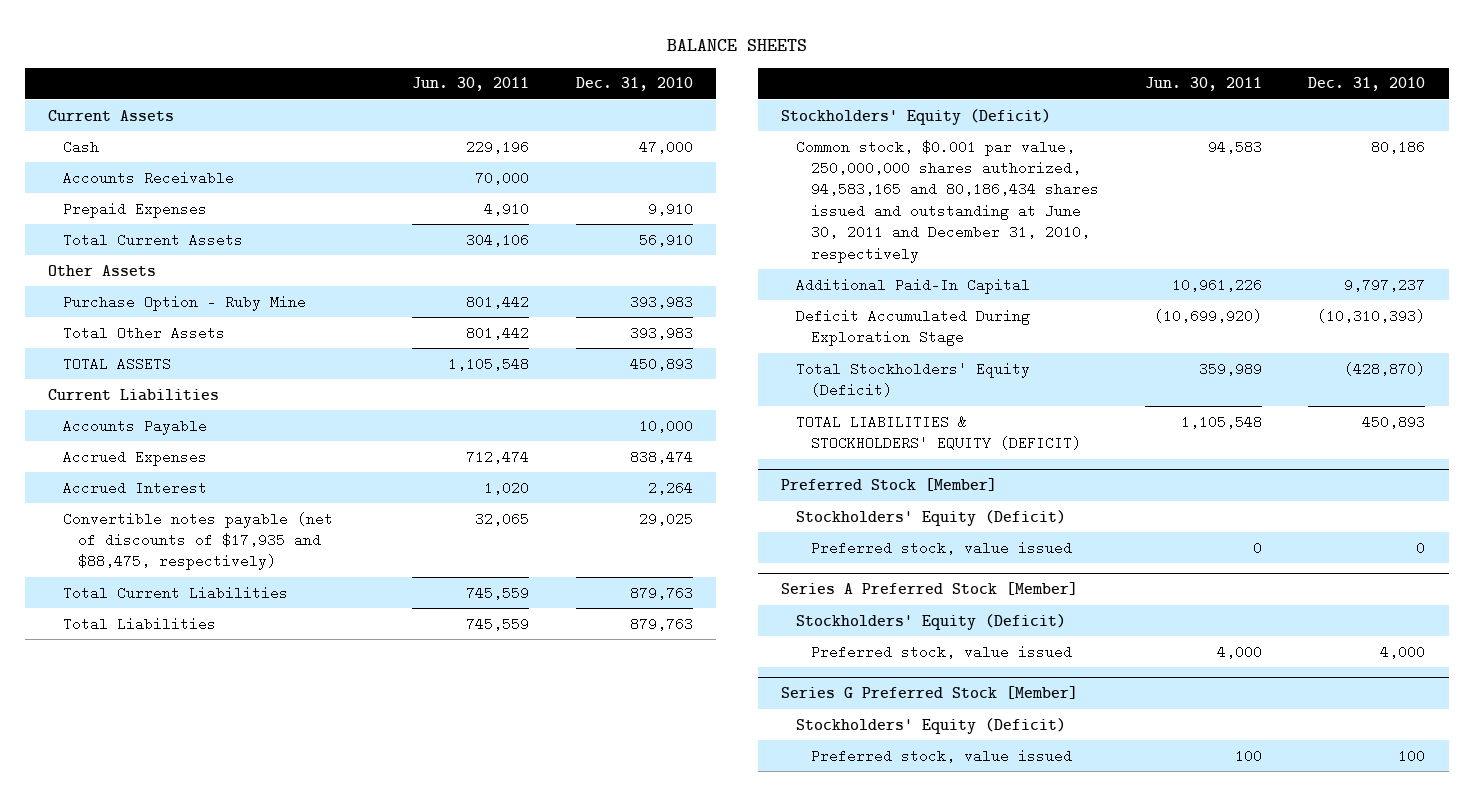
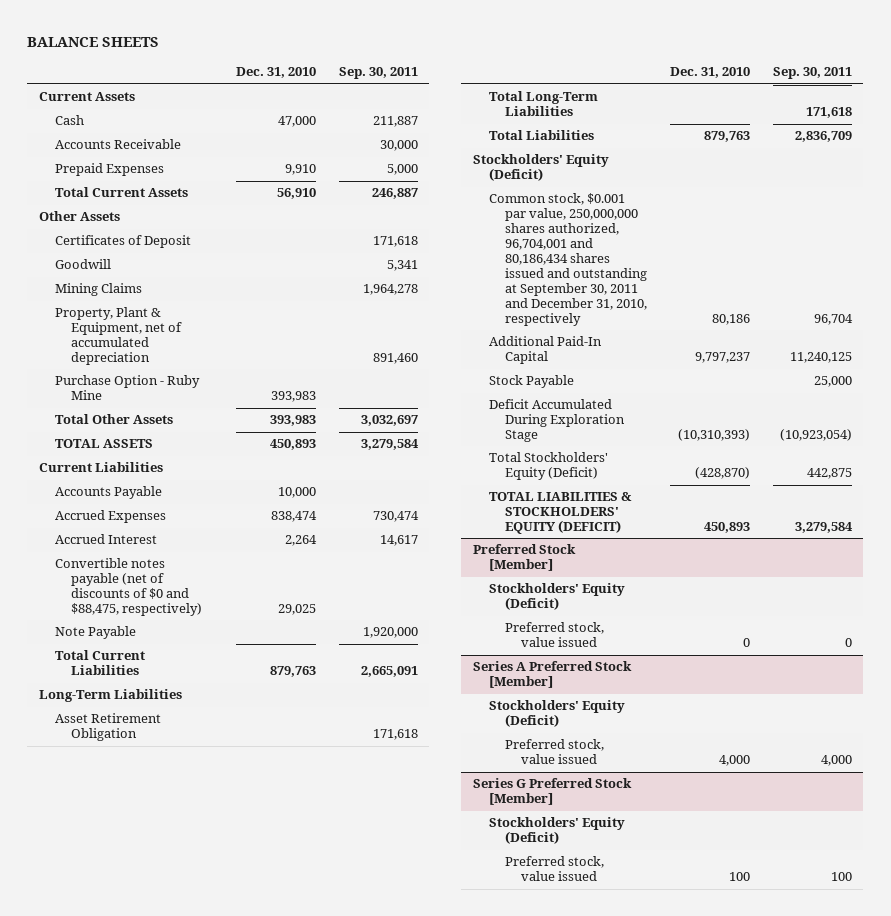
[412,77,530,92] Jun. 30, 2011 -> none
none -> [338,67,418,80] Sep. 30, 2011
none -> [54,235,191,249] Certificates of Deposit
none -> [54,259,111,270] Goodwill
none -> [54,283,142,297] Mining Claims
none -> [54,307,182,366] Property, Plant & Equipment, net of accumulated depreciation
[63,511,334,571] Convertible notes payable (net of discounts of $17,935 and $88,475, respectively) -> [54,558,202,617] Convertible notes payable (net of discounts of $0 and $88,475, respectively)
none -> [54,626,136,640] Note Payable
none -> [38,689,182,703] Long-Term Liabilities
none -> [54,713,161,742] Asset Retirement Obligation
none -> [488,91,598,117] Total Long-Term Liabilities
[795,139,1099,263] Common stock, $0.001 par value, 250,000,000 shares authorized, 94,583,165 and 80,186,434 shares issued and outstanding at June 30, 2011 and December 31, 2010, respectively -> [488,193,647,326] Common stock, $0.001 par value, 250,000,000 shares authorized, 96,704,001 and 80,186,434 shares issued and outstanding at September 30, 2011 and December 31, 2010, respectively
none -> [488,375,574,389] Stock Payable

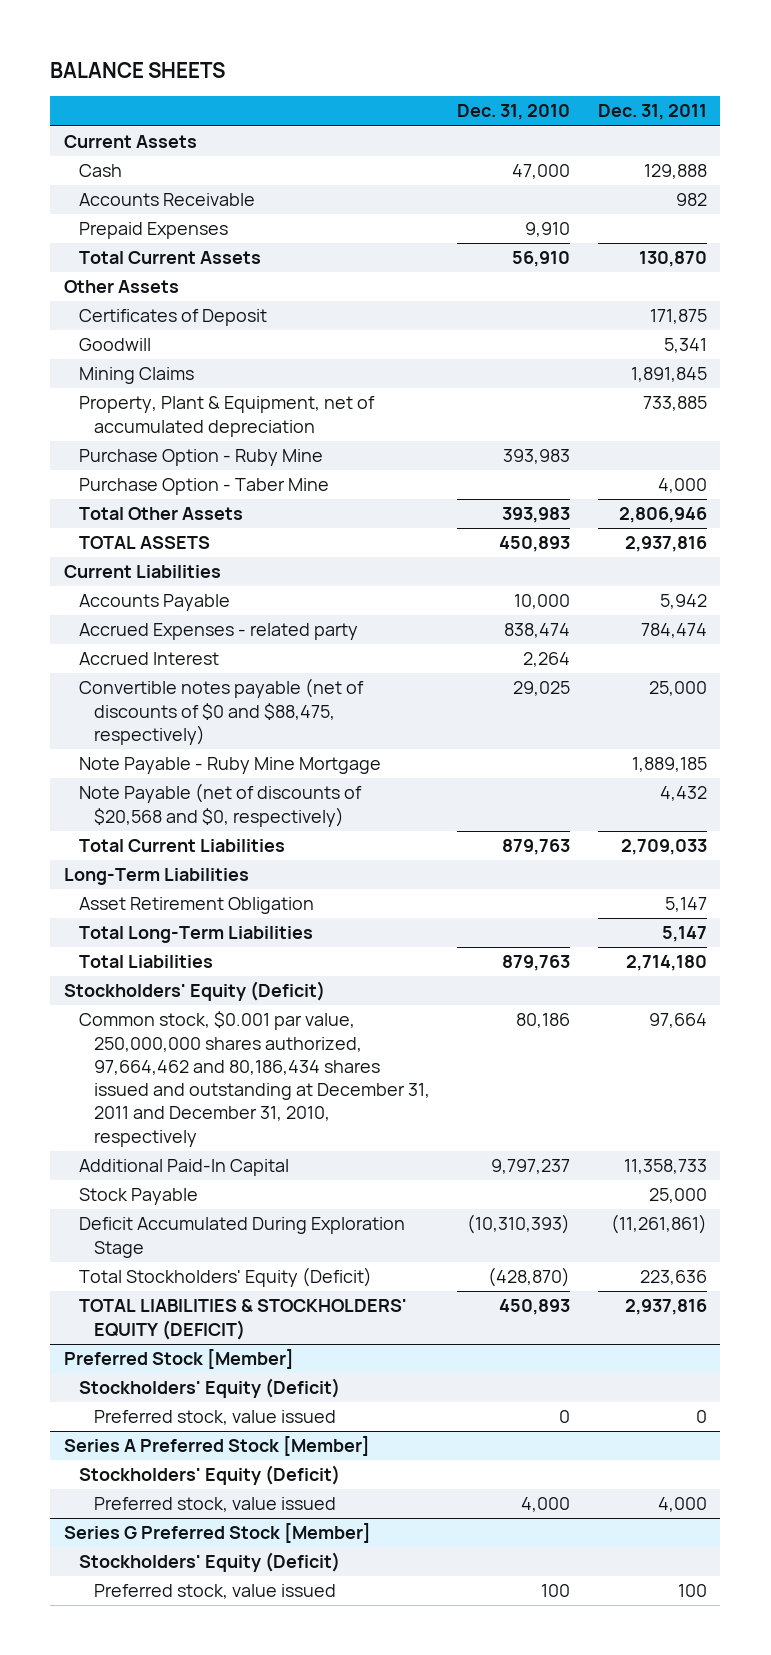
[338,67,418,80] Sep. 30, 2011 -> none
none -> [597,104,707,121] Dec. 31, 2011
none -> [78,478,329,496] Purchase Option - Taber Mine
[54,510,166,524] Accrued Expenses -> [78,623,358,641] Accrued Expenses - related party
none -> [78,757,381,775] Note Payable - Ruby Mine Mortgage
[54,626,136,640] Note Payable -> [78,783,362,827] Note Payable (net of discounts of $20,568 and $0, respectively)
[488,193,647,326] Common stock, $0.001 par value, 250,000,000 shares authorized, 96,704,001 and 80,186,434 shares issued and outstanding at September 30, 2011 and December 31, 2010, respectively -> [78,1011,430,1147] Common stock, $0.001 par value, 250,000,000 shares authorized, 97,664,462 and 80,186,434 shares issued and outstanding at December 31, 2011 and December 31, 2010, respectively

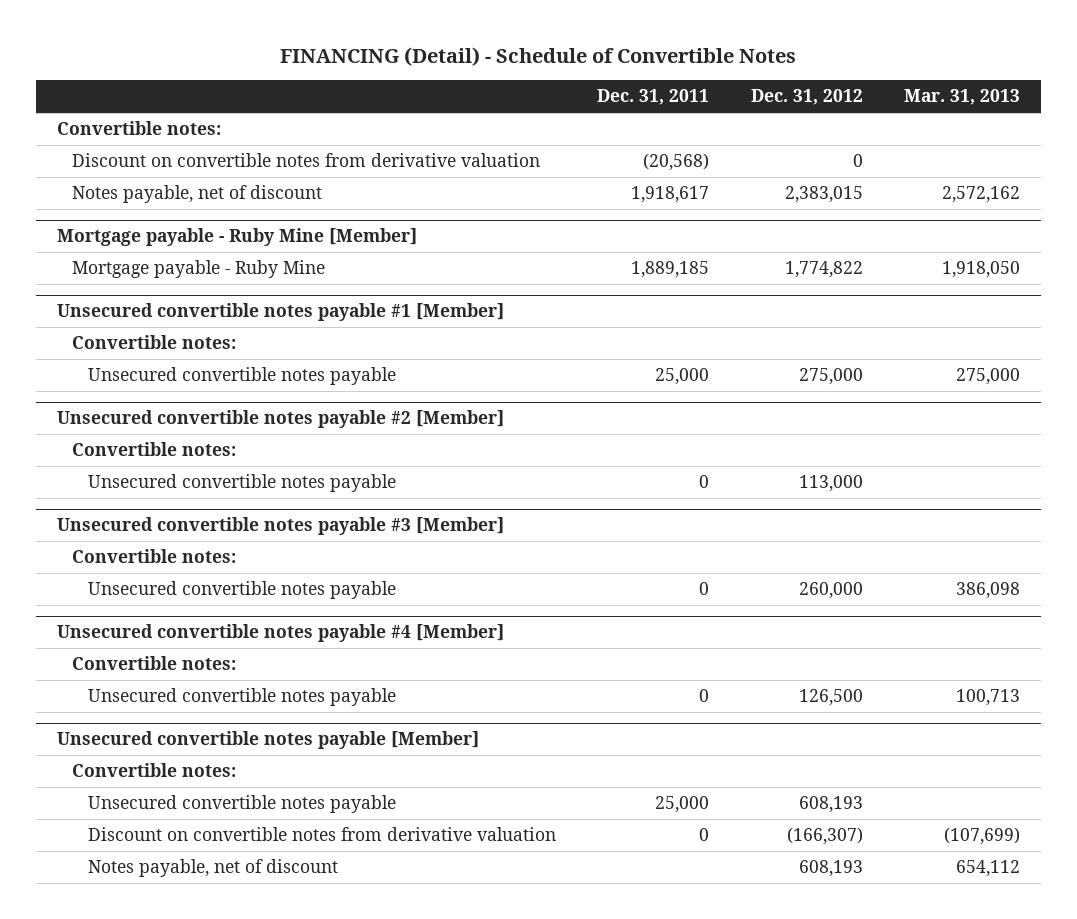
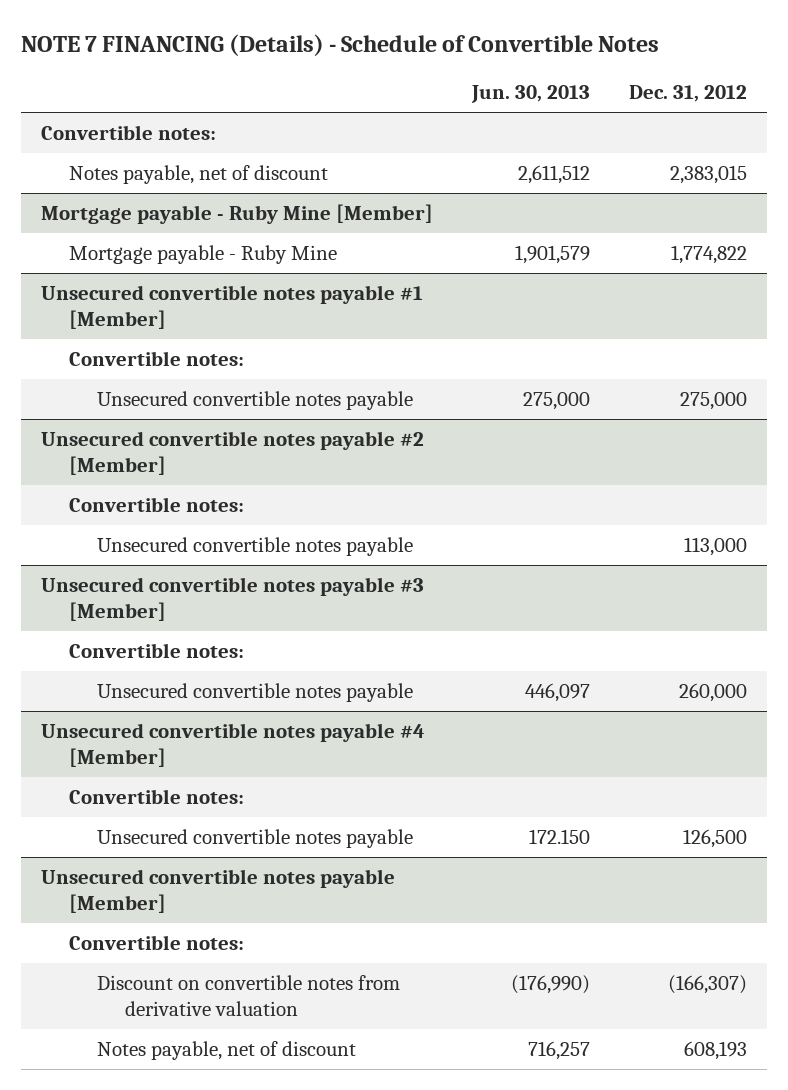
[280,46,797,66] FINANCING (Detail) - Schedule of Convertible Notes -> [20,34,659,57] NOTE 7 FINANCING (Details) - Schedule of Convertible Notes
[597,89,710,106] Dec. 31, 2011 -> none
[904,89,1021,106] Mar. 31, 2013 -> none
none -> [471,85,591,104] Jun. 30, 2013
[72,153,541,168] Discount on convertible notes from derivative valuation -> none
[87,795,396,814] Unsecured convertible notes payable -> none

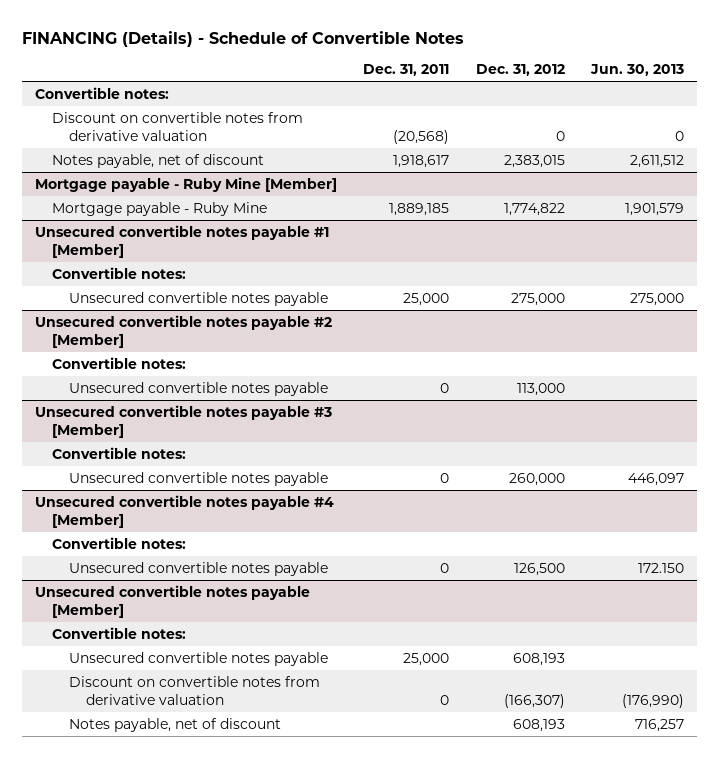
[20,34,659,57] NOTE 7 FINANCING (Details) - Schedule of Convertible Notes -> [21,30,464,47] FINANCING (Details) - Schedule of Convertible Notes
none -> [363,64,450,77] Dec. 31, 2011
none -> [51,111,303,141] Discount on convertible notes from derivative valuation
none -> [68,651,328,666] Unsecured convertible notes payable

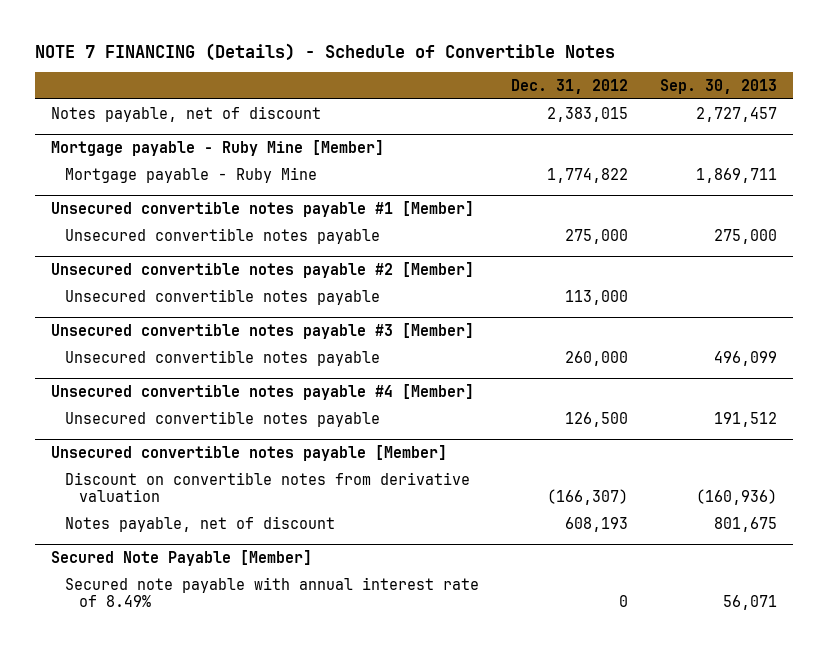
[21,30,464,47] FINANCING (Details) - Schedule of Convertible Notes -> [34,42,615,61] NOTE 7 FINANCING (Details) - Schedule of Convertible Notes
[363,64,450,77] Dec. 31, 2011 -> none
[590,64,685,77] Jun. 30, 2013 -> none
none -> [660,78,778,94] Sep. 30, 2013
[34,86,169,99] Convertible notes: -> none
[51,111,303,141] Discount on convertible notes from derivative valuation -> none
[51,266,186,279] Convertible notes: -> none
[51,356,186,369] Convertible notes: -> none
[51,446,186,459] Convertible notes: -> none
[51,536,186,549] Convertible notes: -> none
[51,626,186,639] Convertible notes: -> none
[68,651,328,666] Unsecured convertible notes payable -> none
none -> [50,550,312,567] Secured Note Payable [Member]
none -> [64,576,479,608] Secured note payable with annual interest rate of 8.49%

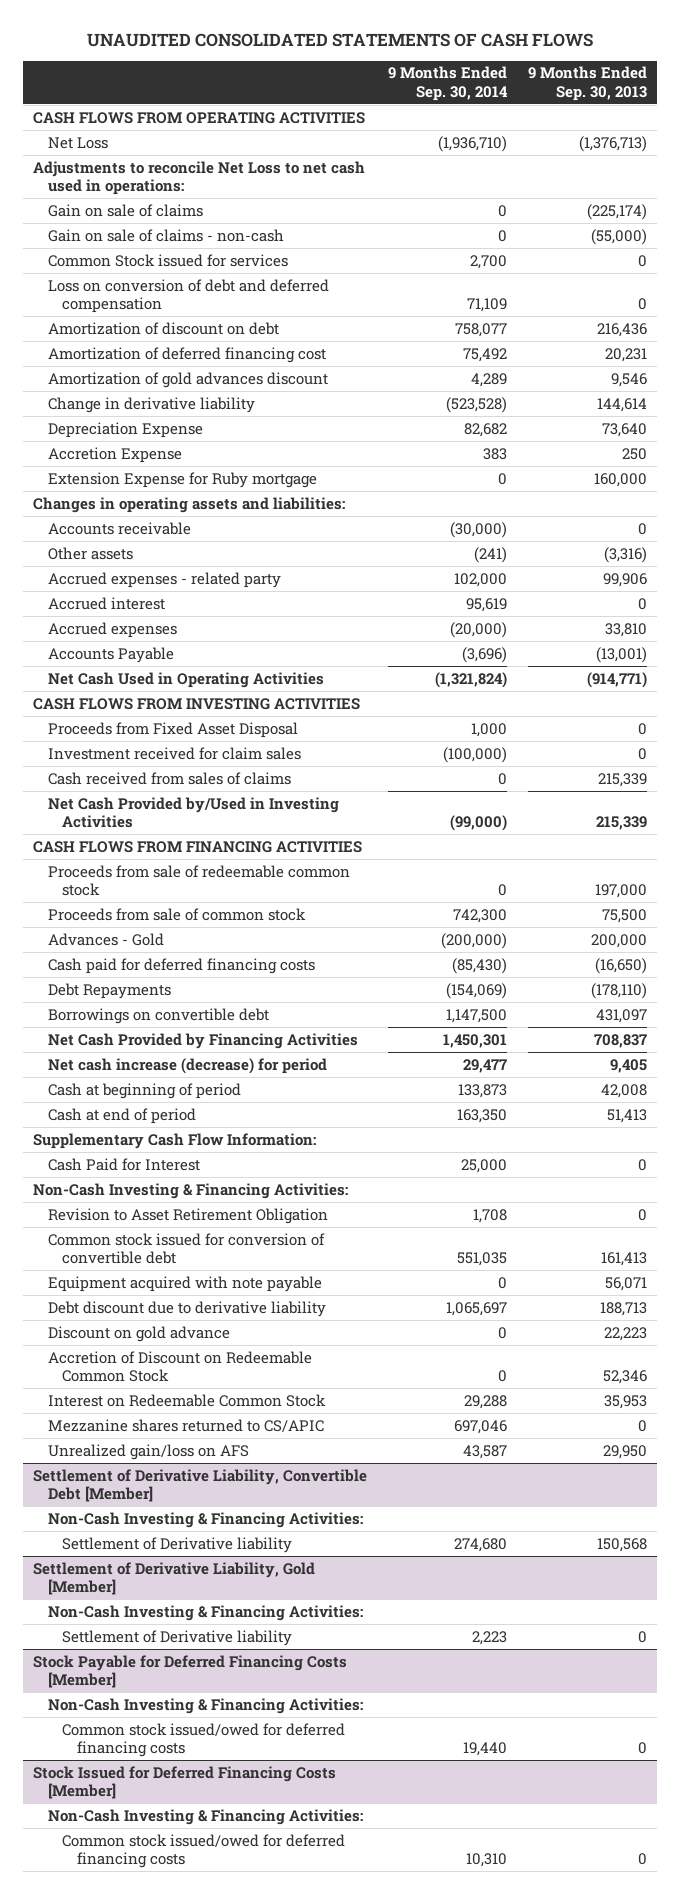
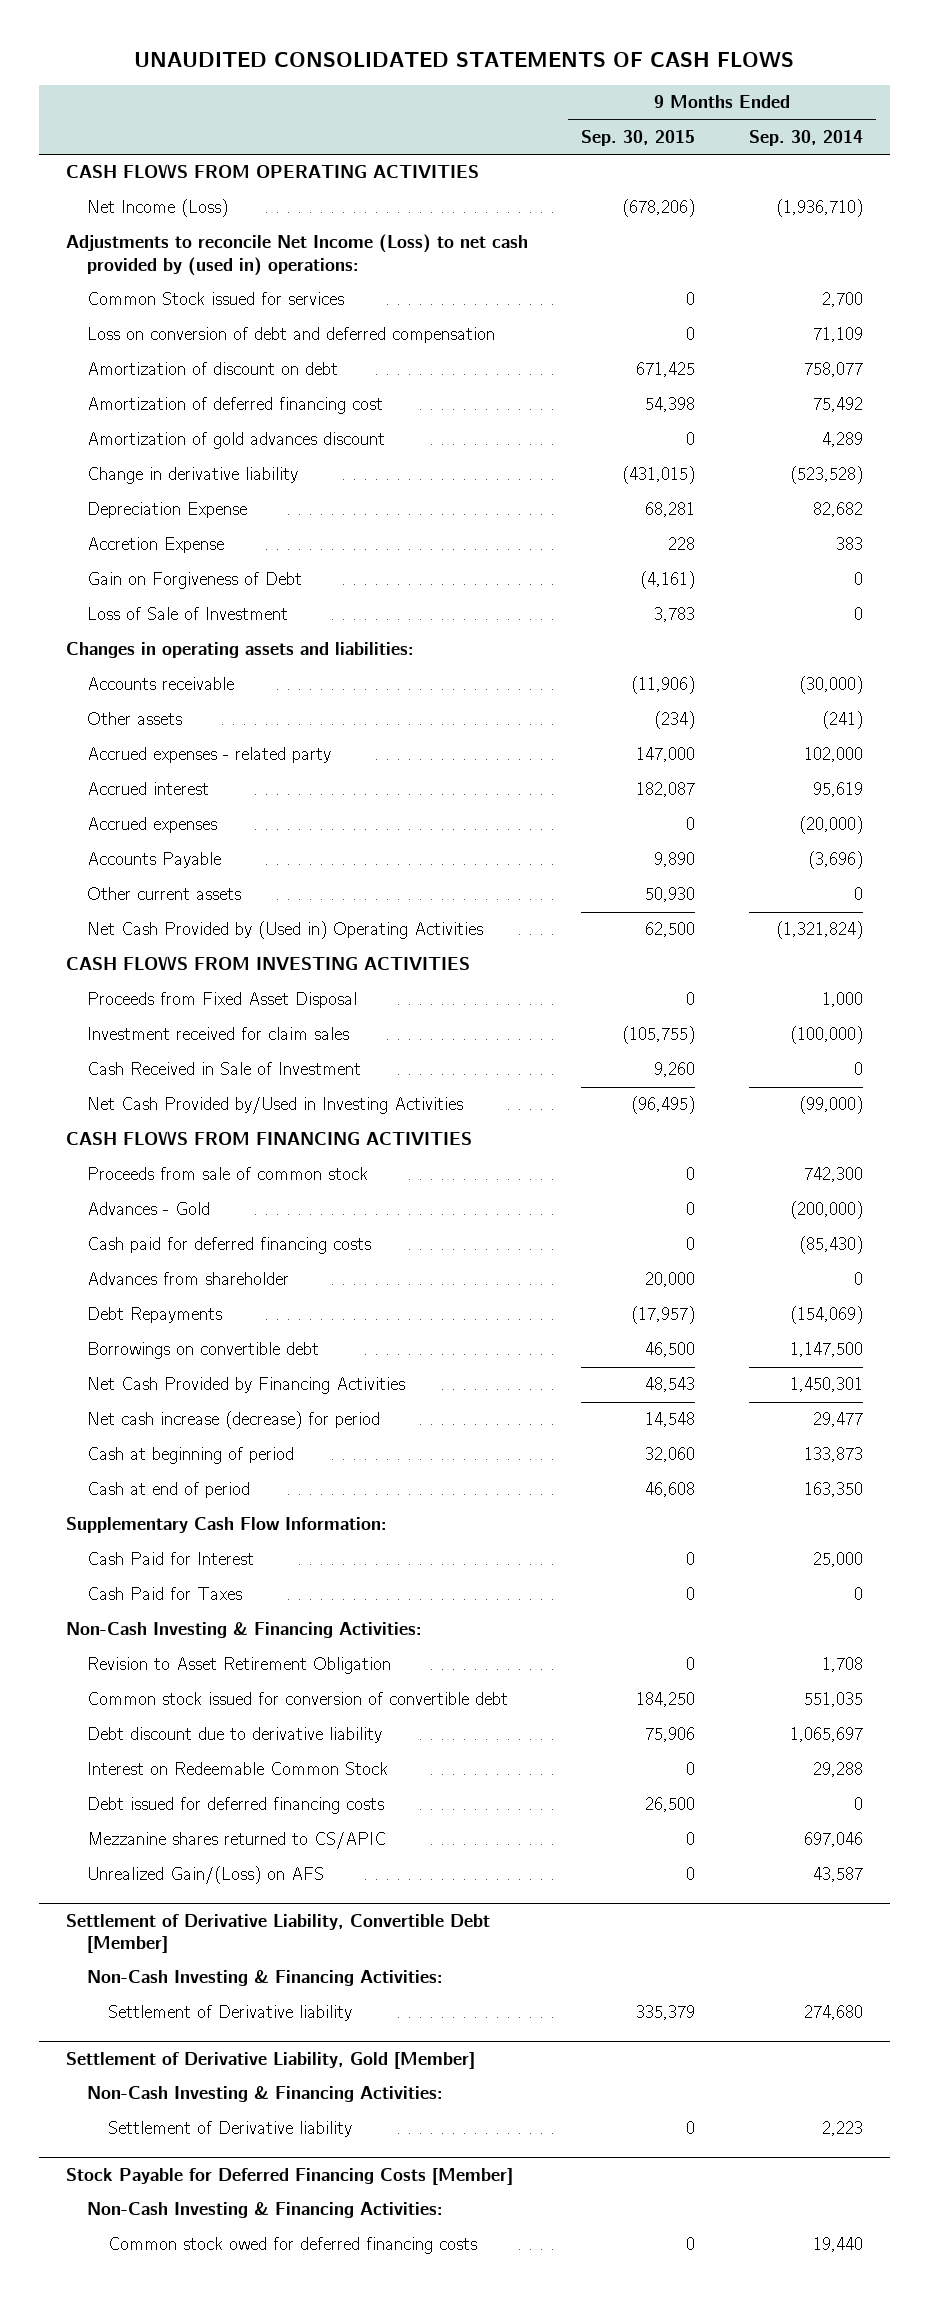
[527,66,647,101] 9 Months Ended Sep. 30, 2013 -> none
none -> [581,129,696,146] Sep. 30, 2015
[47,203,203,217] Gain on sale of claims -> none
[47,228,284,242] Gain on sale of claims - non-cash -> none
[47,136,108,149] Net Loss -> [87,199,229,218] Net Income (Loss)
[33,160,366,195] Adjustments to reconcile Net Loss to net cash used in operations: -> [65,234,528,276] Adjustments to reconcile Net Income (Loss) to net cash provided by (used in) operations:
[47,471,317,488] Extension Expense for Ruby mortgage -> none
none -> [87,572,303,590] Gain on Forgiveness of Debt
none -> [87,607,289,621] Loss of Sale of Investment
none -> [87,887,242,901] Other current assets
[47,671,324,688] Net Cash Used in Operating Activities -> [87,921,484,940] Net Cash Provided by (Used in) Operating Activities
[47,771,291,785] Cash received from sales of claims -> none
none -> [87,1062,362,1076] Cash Received in Sale of Investment
[47,864,350,896] Proceeds from sale of redeemable common stock -> none
none -> [87,1272,290,1286] Advances from shareholder
none -> [87,1587,243,1601] Cash Paid for Taxes
[47,1275,322,1292] Equipment acquired with note payable -> none
[47,1325,230,1342] Discount on gold advance -> none
[47,1350,312,1382] Accretion of Discount on Redeemable Common Stock -> none
none -> [87,1797,385,1815] Debt issued for deferred financing costs
[47,1443,249,1460] Unrealized gain/loss on AFS -> [87,1866,325,1885] Unrealized Gain/(Loss) on AFS
[33,1765,337,1799] Stock Issued for Deferred Financing Costs [Member] -> none
[47,1808,363,1825] Non-Cash Investing & Financing Activities: -> none
[62,1833,346,1868] Common stock issued/owed for deferred financing costs -> none
[62,1722,346,1757] Common stock issued/owed for deferred financing costs -> [108,2237,478,2255] Common stock owed for deferred financing costs

